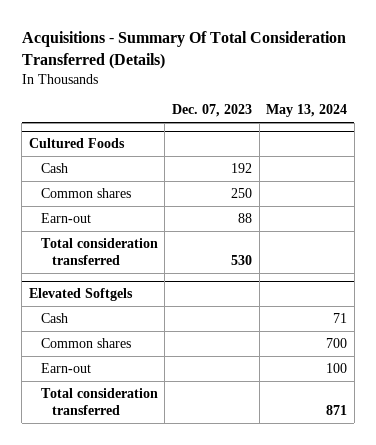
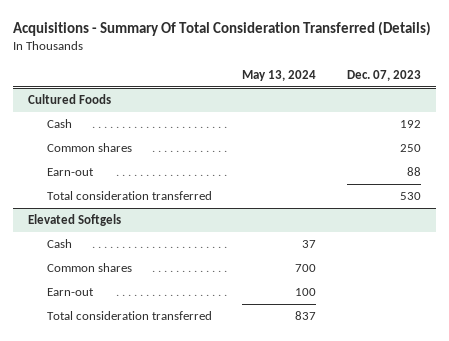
[333,312,348,323] 71 -> [302,239,317,248] 37
[326,404,348,415] 871 -> [295,310,317,320] 837

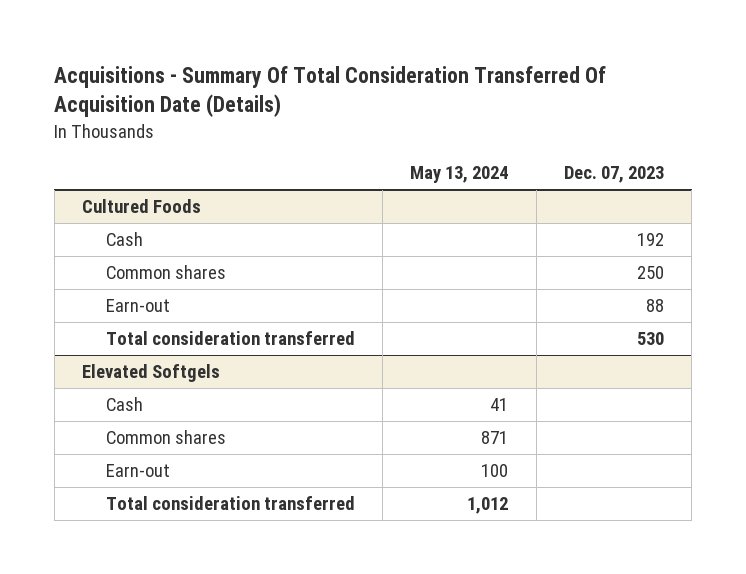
[13,21,432,37] Acquisitions - Summary Of Total Consideration Transferred (Details) -> [54,66,607,118] Acquisitions - Summary Of Total Consideration Transferred Of Acquisition Date (Details)
[302,239,317,248] 37 -> [490,398,509,412] 41
[295,263,317,272] 700 -> [481,431,509,445] 871
[295,310,317,320] 837 -> [467,497,509,515] 1,012

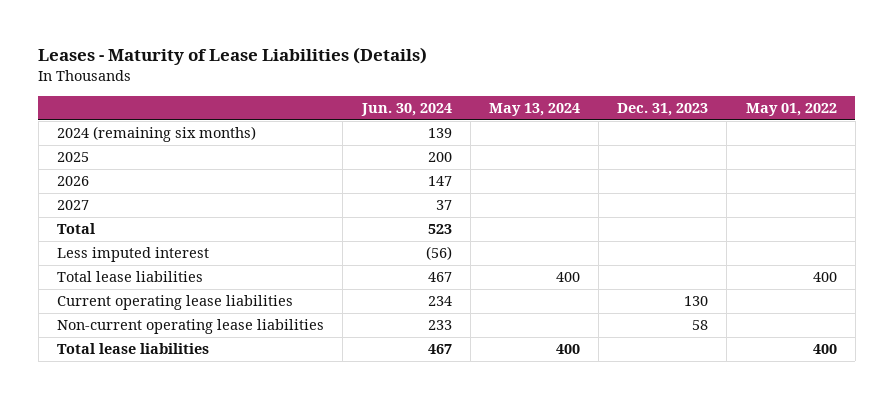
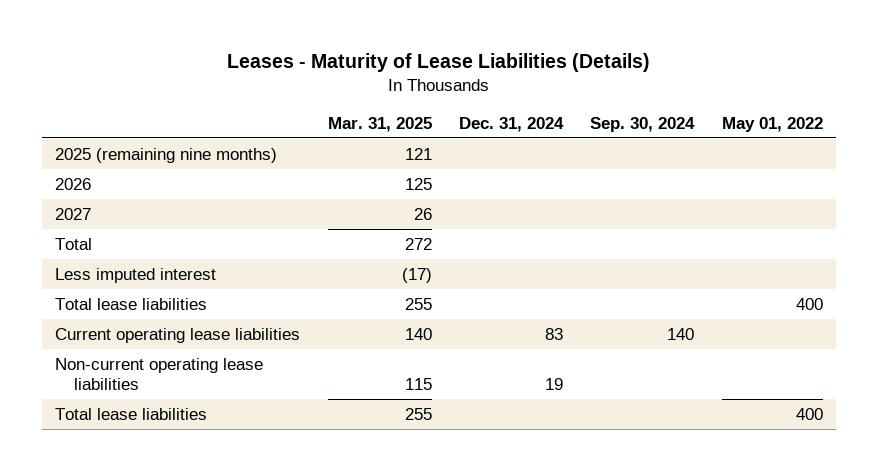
[360,103,452,117] Jun. 30, 2024 -> none
[488,103,580,117] May 13, 2024 -> none
[617,103,709,117] Dec. 31, 2023 -> none
none -> [327,116,432,132] Mar. 31, 2025
none -> [458,116,564,132] Dec. 31, 2024
none -> [590,116,696,132] Sep. 30, 2024
[57,152,90,163] 2025 -> none
[57,126,257,143] 2024 (remaining six months) -> [55,147,278,163] 2025 (remaining nine months)

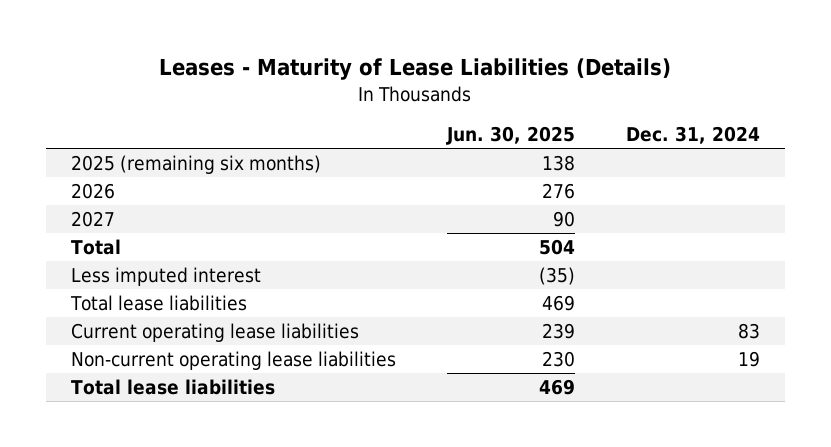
[327,116,432,132] Mar. 31, 2025 -> none
[590,116,696,132] Sep. 30, 2024 -> none
[721,116,823,132] May 01, 2022 -> none
none -> [445,126,575,146] Jun. 30, 2025
[55,147,278,163] 2025 (remaining nine months) -> [71,154,322,174] 2025 (remaining six months)

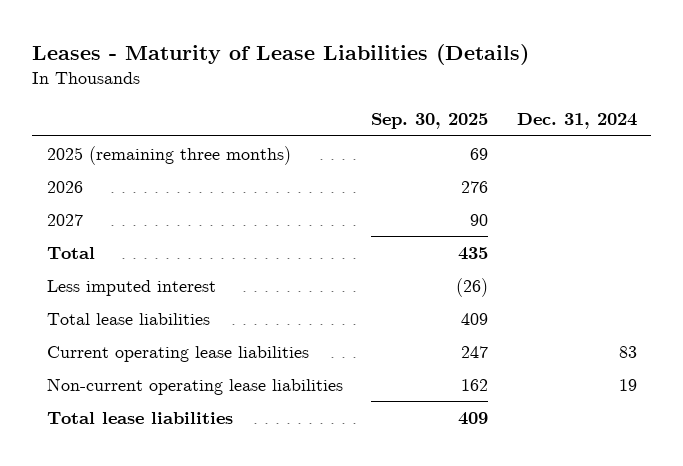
[445,126,575,146] Jun. 30, 2025 -> none
none -> [371,113,489,130] Sep. 30, 2025
[71,154,322,174] 2025 (remaining six months) -> [46,145,291,165] 2025 (remaining three months)

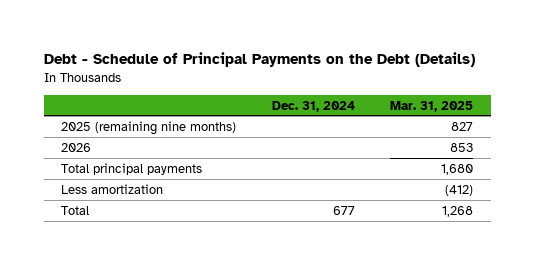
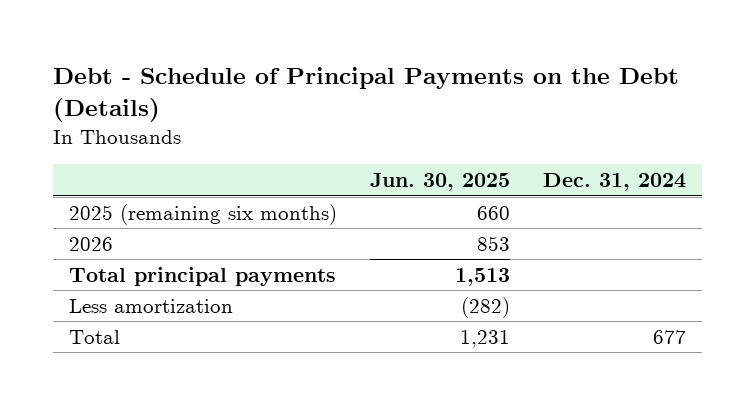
[389,100,473,112] Mar. 31, 2025 -> none
none -> [369,173,510,192] Jun. 30, 2025
[61,120,237,135] 2025 (remaining nine months) -> [69,203,338,225] 2025 (remaining six months)

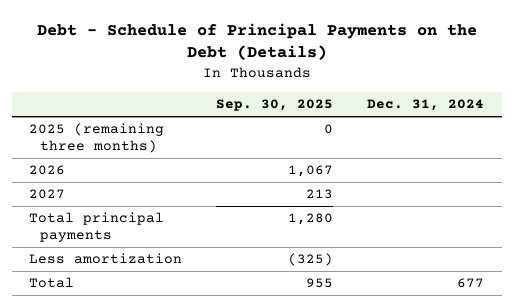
[369,173,510,192] Jun. 30, 2025 -> none
none -> [216,99,334,112] Sep. 30, 2025
[69,203,338,225] 2025 (remaining six months) -> [28,123,164,154] 2025 (remaining three months)
none -> [28,189,65,200] 2027

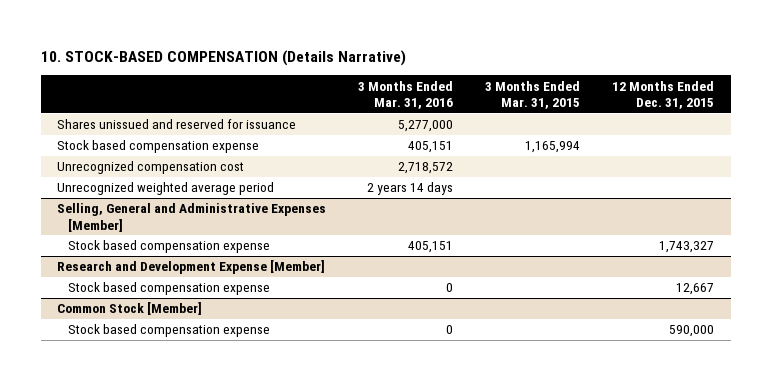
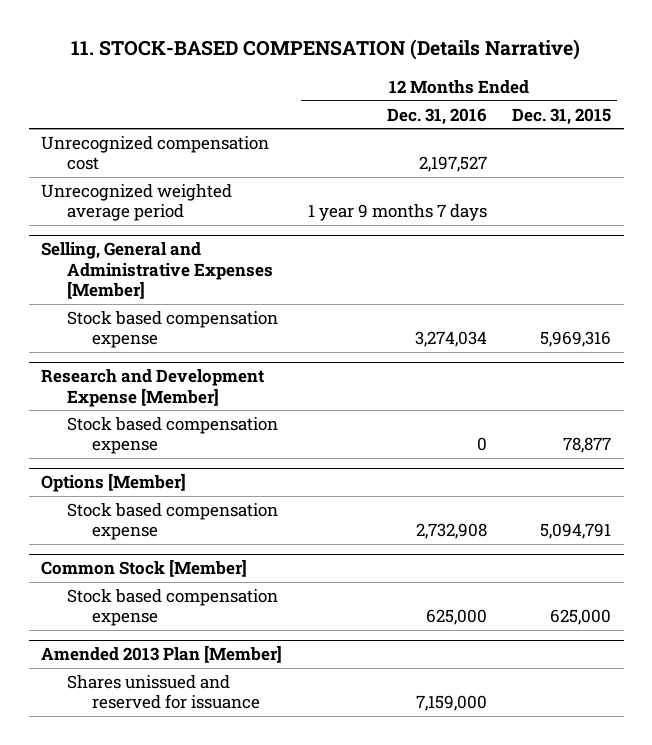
[40,49,406,66] 10. STOCK-BASED COMPENSATION (Details Narrative) -> [71,39,581,61] 11. STOCK-BASED COMPENSATION (Details Narrative)
[357,80,453,109] 3 Months Ended Mar. 31, 2016 -> none
[485,80,581,109] 3 Months Ended Mar. 31, 2015 -> none
none -> [386,107,487,125] Dec. 31, 2016
[56,119,296,130] Shares unissued and reserved for issuance -> none
[56,140,259,154] Stock based compensation expense -> none
[659,241,715,254] 1,743,327 -> [539,331,611,348] 5,969,316
[676,283,715,296] 12,667 -> [562,437,611,454] 78,877
none -> [41,473,187,493] Options [Member]
none -> [66,503,278,541] Stock based compensation expense
[669,325,715,338] 590,000 -> [549,609,611,626] 625,000
none -> [41,645,283,664] Amended 2013 Plan [Member]
none -> [66,675,261,710] Shares unissued and reserved for issuance

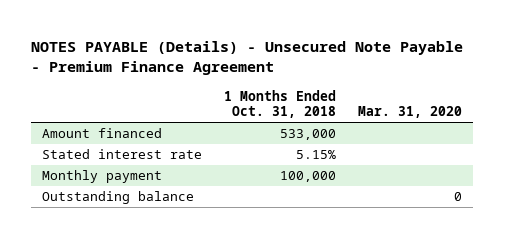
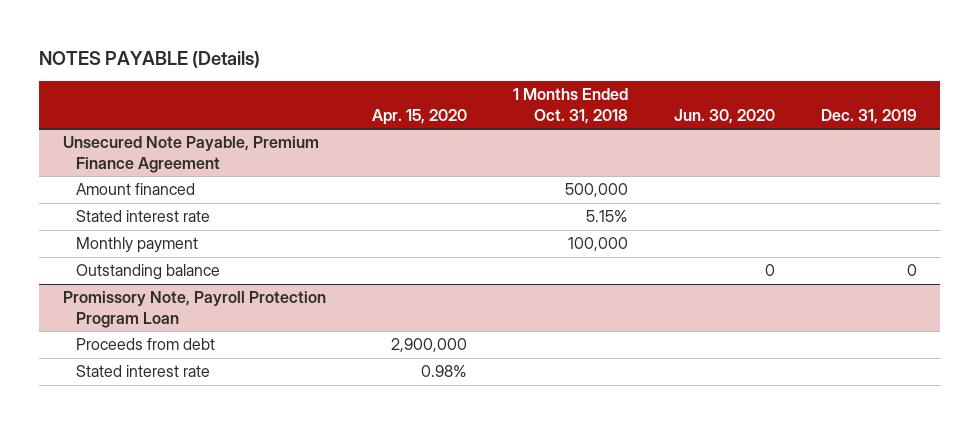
[31,40,464,76] NOTES PAYABLE (Details) - Unsecured Note Payable - Premium Finance Agreement -> [39,50,261,68] NOTES PAYABLE (Details)
[358,106,463,119] Mar. 31, 2020 -> none
none -> [371,108,467,125] Apr. 15, 2020
none -> [673,108,775,124] Jun. 30, 2020
none -> [821,108,918,124] Dec. 31, 2019
none -> [62,136,319,173] Unsecured Note Payable, Premium Finance Agreement
[280,129,337,141] 533,000 -> [564,183,628,198] 500,000
none -> [62,291,326,328] Promissory Note, Payroll Protection Program Loan
none -> [75,338,215,351] Proceeds from debt
none -> [75,365,210,378] Stated interest rate

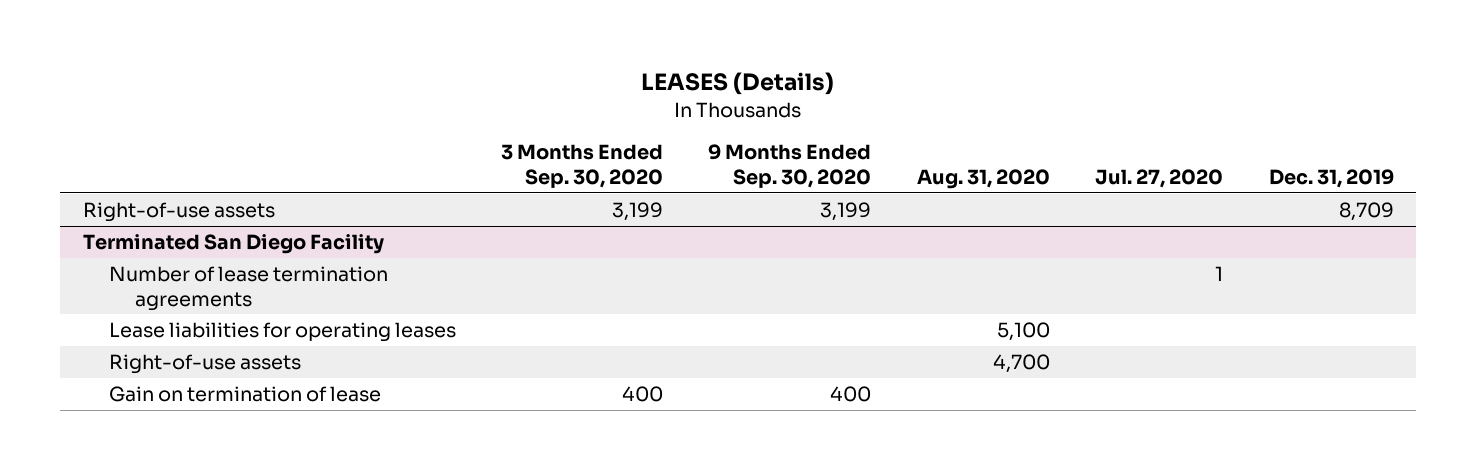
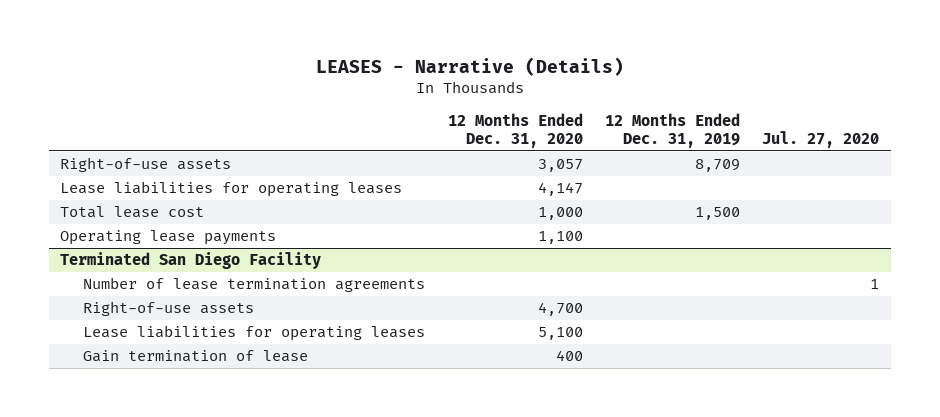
[641,72,835,96] LEASES (Details) -> [315,56,624,76] LEASES - Narrative (Details)
[501,144,664,189] 3 Months Ended Sep. 30, 2020 -> none
[708,144,872,189] 9 Months Ended Sep. 30, 2020 -> none
[916,169,1050,190] Aug. 31, 2020 -> none
[1268,169,1394,189] Dec. 31, 2019 -> none
none -> [447,113,583,148] 12 Months Ended Dec. 31, 2020
none -> [605,113,741,148] 12 Months Ended Dec. 31, 2019
none -> [60,181,403,198] Lease liabilities for operating leases
none -> [60,206,205,219] Total lease cost
none -> [60,230,277,246] Operating lease payments
[108,321,456,342] Lease liabilities for operating leases -> [83,325,426,342] Lease liabilities for operating leases
[108,385,381,402] Gain on termination of lease -> [83,350,309,363] Gain termination of lease

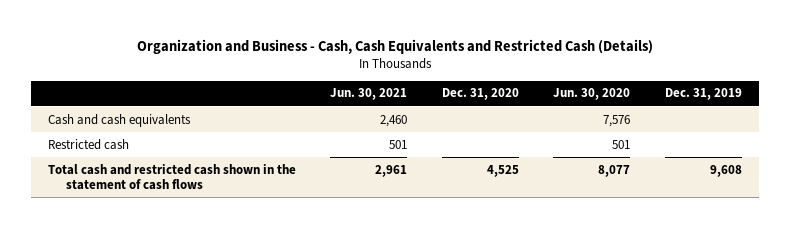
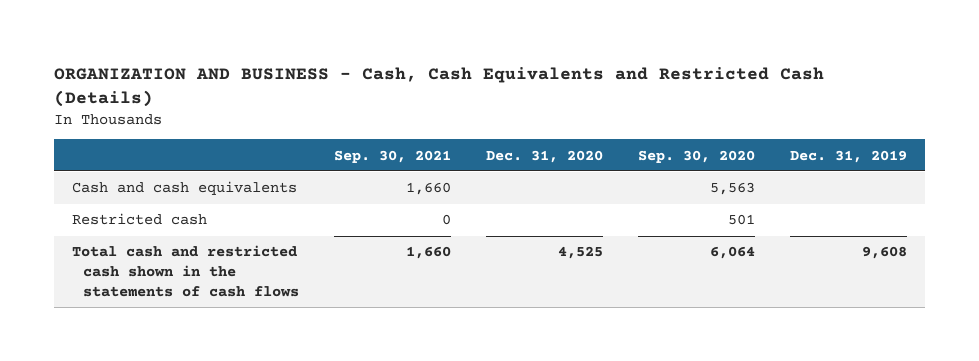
[136,38,653,54] Organization and Business - Cash, Cash Equivalents and Restricted Cash (Details) -> [54,66,825,107] ORGANIZATION AND BUSINESS - Cash, Cash Equivalents and Restricted Cash (Details)
[330,88,408,101] Jun. 30, 2021 -> none
[553,88,631,101] Jun. 30, 2020 -> none
none -> [334,149,452,163] Sep. 30, 2021
none -> [638,149,756,163] Sep. 30, 2020
[48,163,297,190] Total cash and restricted cash shown in the statement of cash flows -> [71,245,300,297] Total cash and restricted cash shown in the statements of cash flows

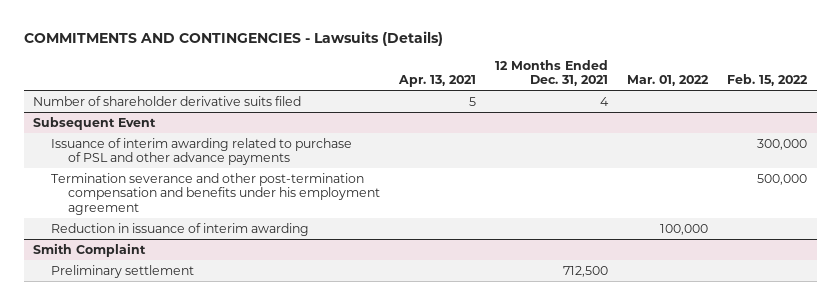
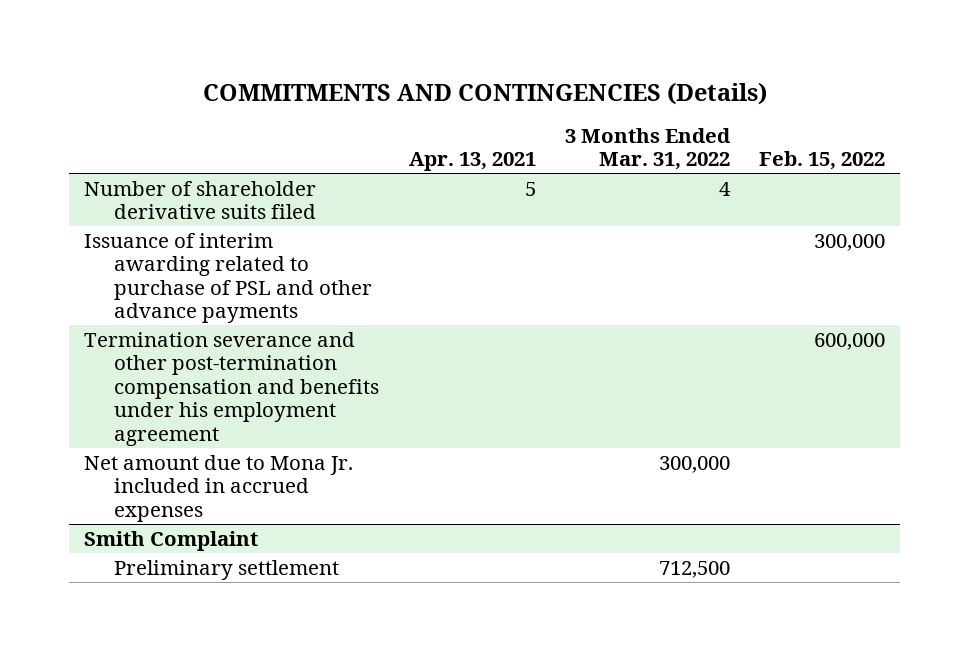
[23,30,443,46] COMMITMENTS AND CONTINGENCIES - Lawsuits (Details) -> [202,81,767,105] COMMITMENTS AND CONTINGENCIES (Details)
[495,59,609,87] 12 Months Ended Dec. 31, 2021 -> none
[627,75,710,87] Mar. 01, 2022 -> none
none -> [564,127,731,171] 3 Months Ended Mar. 31, 2022
[33,116,157,130] Subsequent Event -> none
[50,137,352,166] Issuance of interim awarding related to purchase of PSL and other advance payments -> none
[50,172,380,215] Termination severance and other post-termination compensation and benefits under his employment agreement -> none
[50,222,309,236] Reduction in issuance of interim awarding -> none
none -> [83,232,373,324] Issuance of interim awarding related to purchase of PSL and other advance payments
none -> [83,331,380,446] Termination severance and other post-termination compensation and benefits under his employment agreement
none -> [83,454,353,522] Net amount due to Mona Jr. included in accrued expenses

